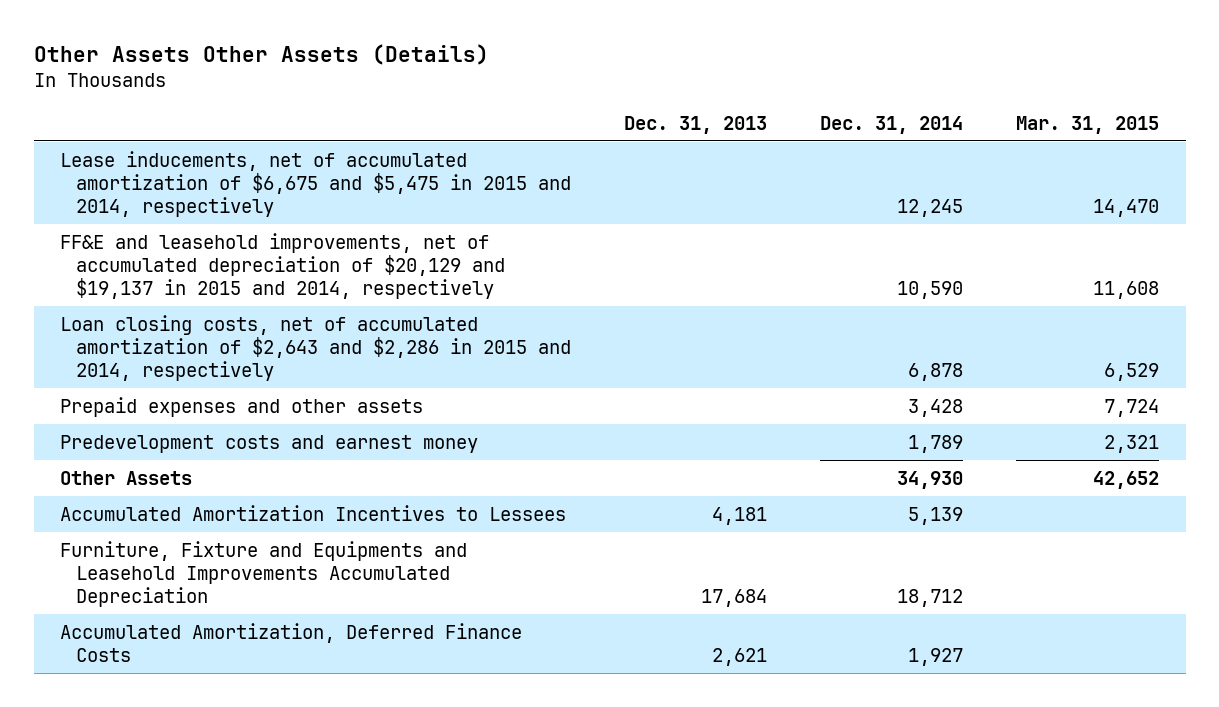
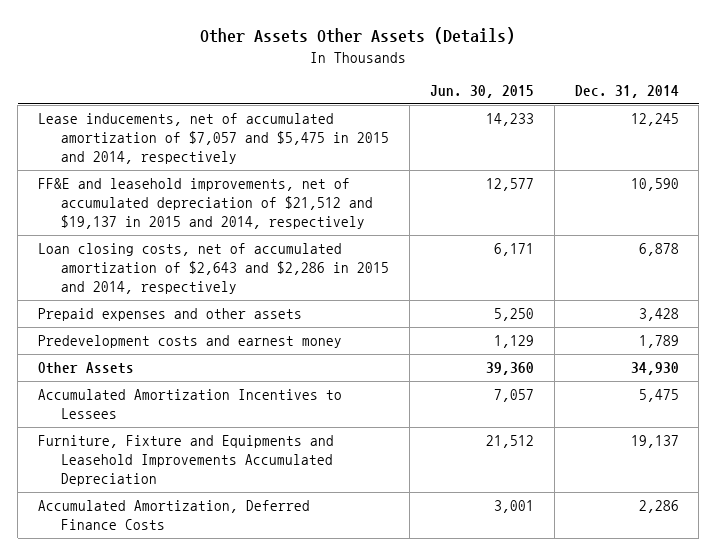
[623,115,767,134] Dec. 31, 2013 -> none
[1016,115,1160,134] Mar. 31, 2015 -> none
none -> [429,85,534,99] Jun. 30, 2015
[60,150,571,217] Lease inducements, net of accumulated amortization of $6,675 and $5,475 in 2015 and 2014, respectively -> [38,113,390,165] Lease inducements, net of accumulated amortization of $7,057 and $5,475 in 2015 and 2014, respectively
[60,232,505,299] FF&E and leasehold improvements, net of accumulated depreciation of $20,129 and $19,137 in 2015 and 2014, respectively -> [38,178,374,230] FF&E and leasehold improvements, net of accumulated depreciation of $21,512 and $19,137 in 2015 and 2014, respectively
[908,506,964,525] 5,139 -> [638,389,679,403] 5,475
[897,588,964,607] 18,712 -> [630,435,679,449] 19,137
[908,647,964,666] 1,927 -> [638,500,679,514] 2,286

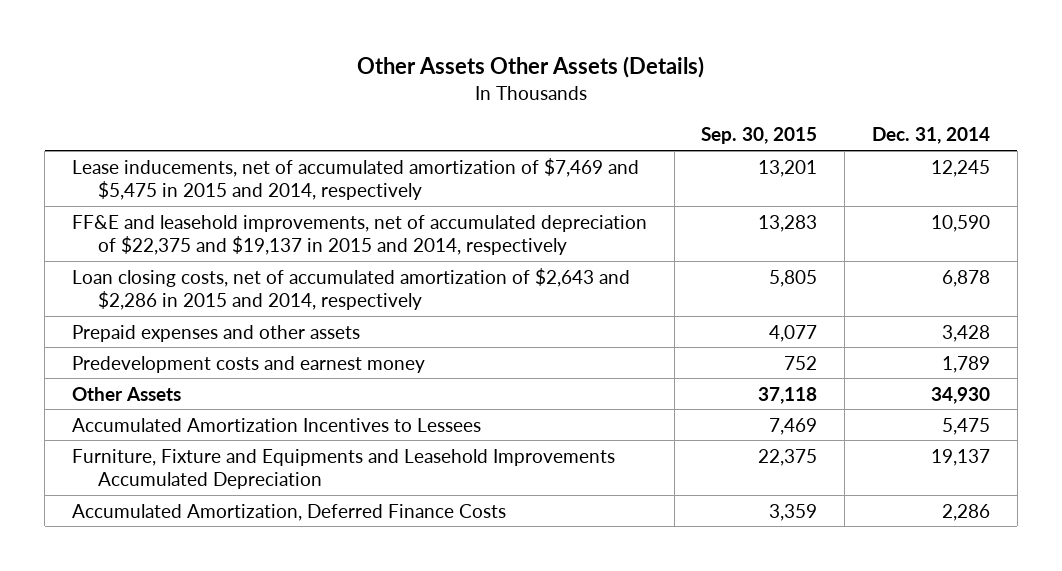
[429,85,534,99] Jun. 30, 2015 -> none
none -> [701,127,818,145] Sep. 30, 2015
[38,113,390,165] Lease inducements, net of accumulated amortization of $7,057 and $5,475 in 2015 and 2014, respectively -> [71,157,639,201] Lease inducements, net of accumulated amortization of $7,469 and $5,475 in 2015 and 2014, respectively
[38,178,374,230] FF&E and leasehold improvements, net of accumulated depreciation of $21,512 and $19,137 in 2015 and 2014, respectively -> [71,214,647,256] FF&E and leasehold improvements, net of accumulated depreciation of $22,375 and $19,137 in 2015 and 2014, respectively

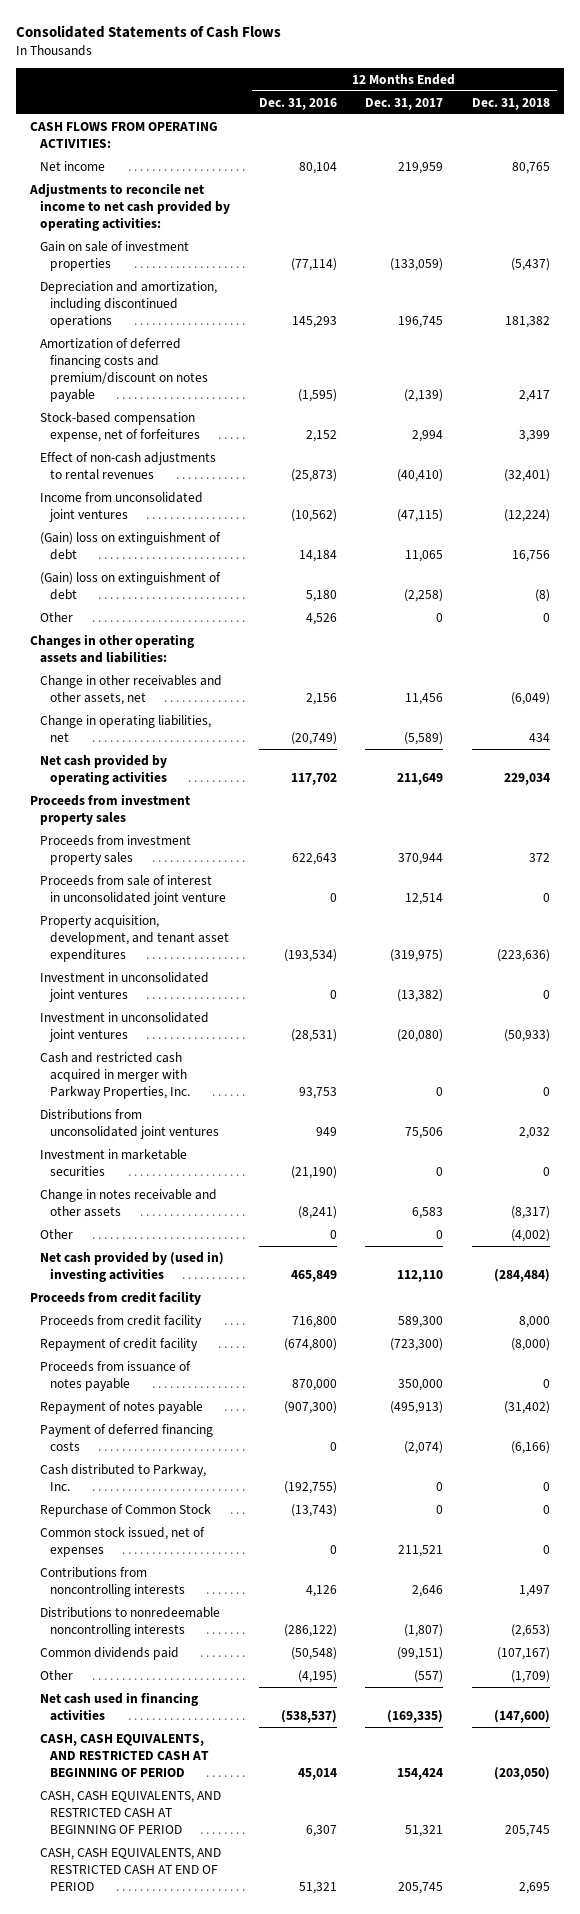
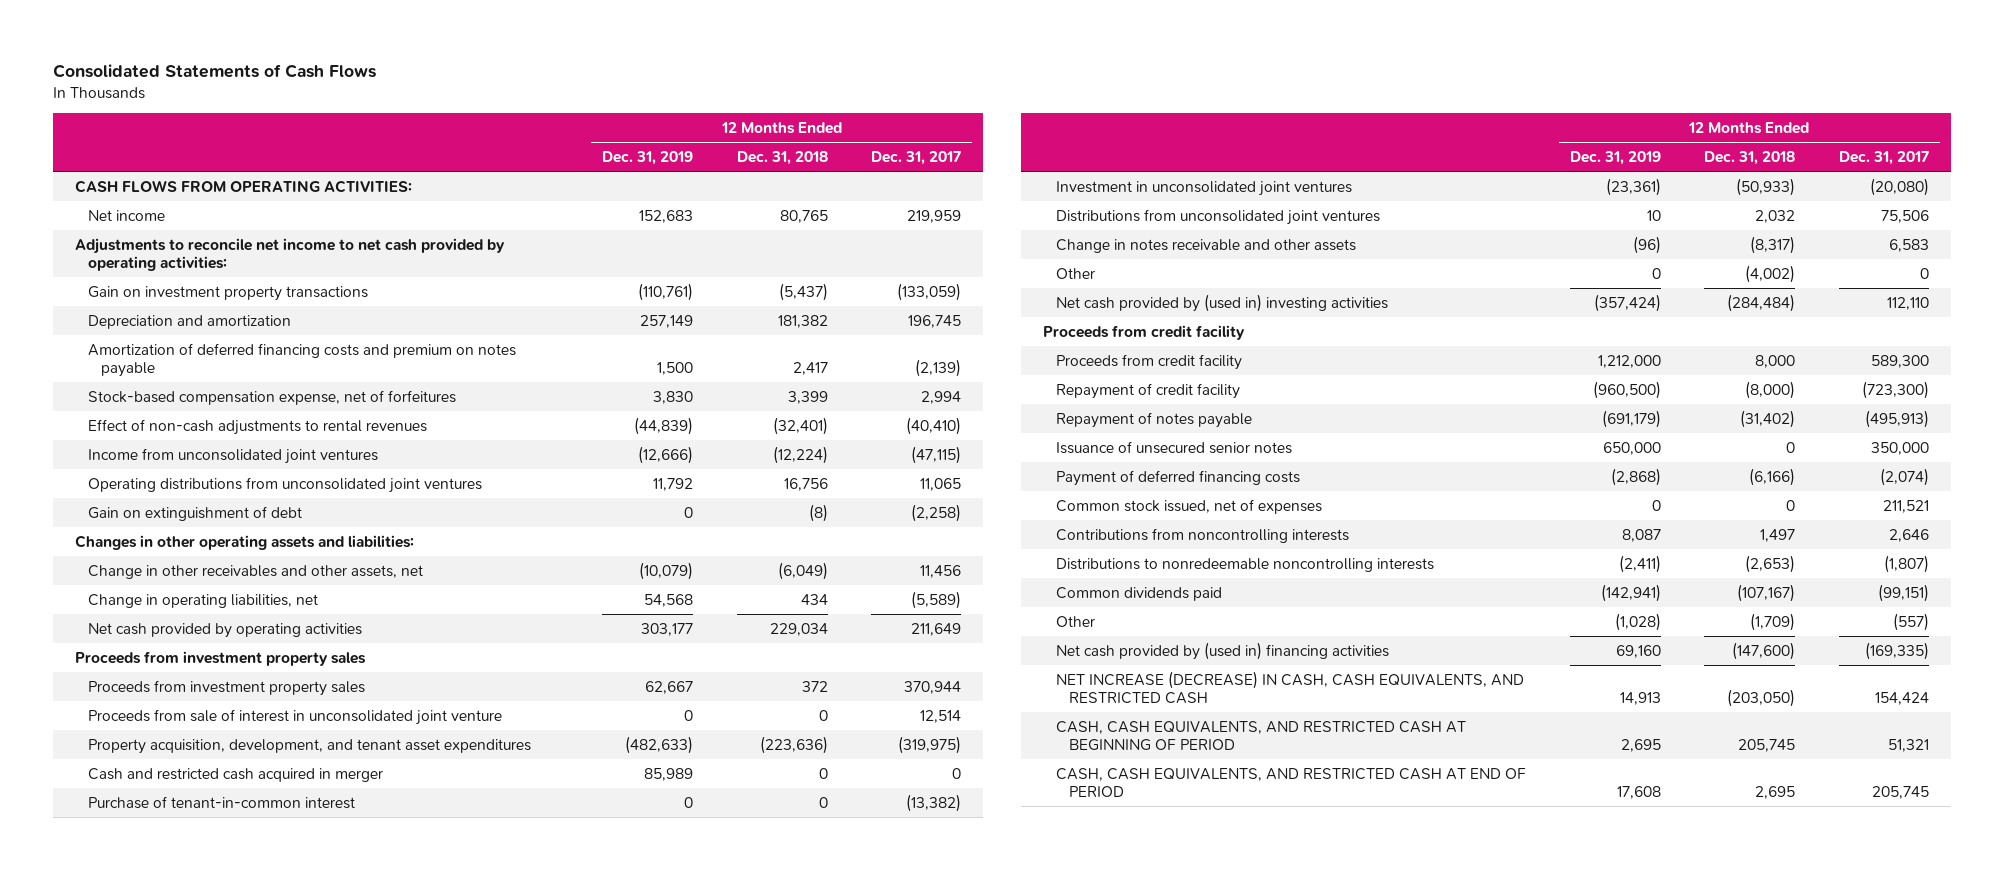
[258,97,337,110] Dec. 31, 2016 -> none
none -> [601,150,693,165] Dec. 31, 2019
[40,240,190,271] Gain on sale of investment properties -> [88,285,369,301] Gain on investment property transactions
[40,280,218,328] Depreciation and amortization, including discontinued operations -> [88,314,292,329] Depreciation and amortization
[40,337,209,402] Amortization of deferred financing costs and premium/discount on notes payable -> [88,342,517,377] Amortization of deferred financing costs and premium on notes payable
[40,611,74,622] Other -> none
[40,531,222,560] (Gain) loss on extinguishment of debt -> [88,476,483,493] Operating distributions from unconsolidated joint ventures
[40,571,222,600] (Gain) loss on extinguishment of debt -> [88,505,303,521] Gain on extinguishment of debt
none -> [88,767,384,782] Cash and restricted cash acquired in merger
[40,971,210,1002] Investment in unconsolidated joint ventures -> [88,795,356,809] Purchase of tenant-in-common interest
[40,1051,191,1099] Cash and restricted cash acquired in merger with Parkway Properties, Inc. -> none
[40,1148,188,1176] Investment in marketable securities -> none
[40,1360,192,1391] Proceeds from issuance of notes payable -> none
none -> [1055,440,1292,454] Issuance of unsecured senior notes
[40,1463,207,1491] Cash distributed to Parkway, Inc. -> none
[40,1503,212,1517] Repurchase of Common Stock -> none
[40,1691,199,1721] Net cash used in financing activities -> [1055,641,1389,660] Net cash provided by (used in) financing activities
[40,1733,210,1777] CASH, CASH EQUIVALENTS, AND RESTRICTED CASH AT BEGINNING OF PERIOD -> [1055,670,1524,704] NET INCREASE (DECREASE) IN CASH, CASH EQUIVALENTS, AND RESTRICTED CASH

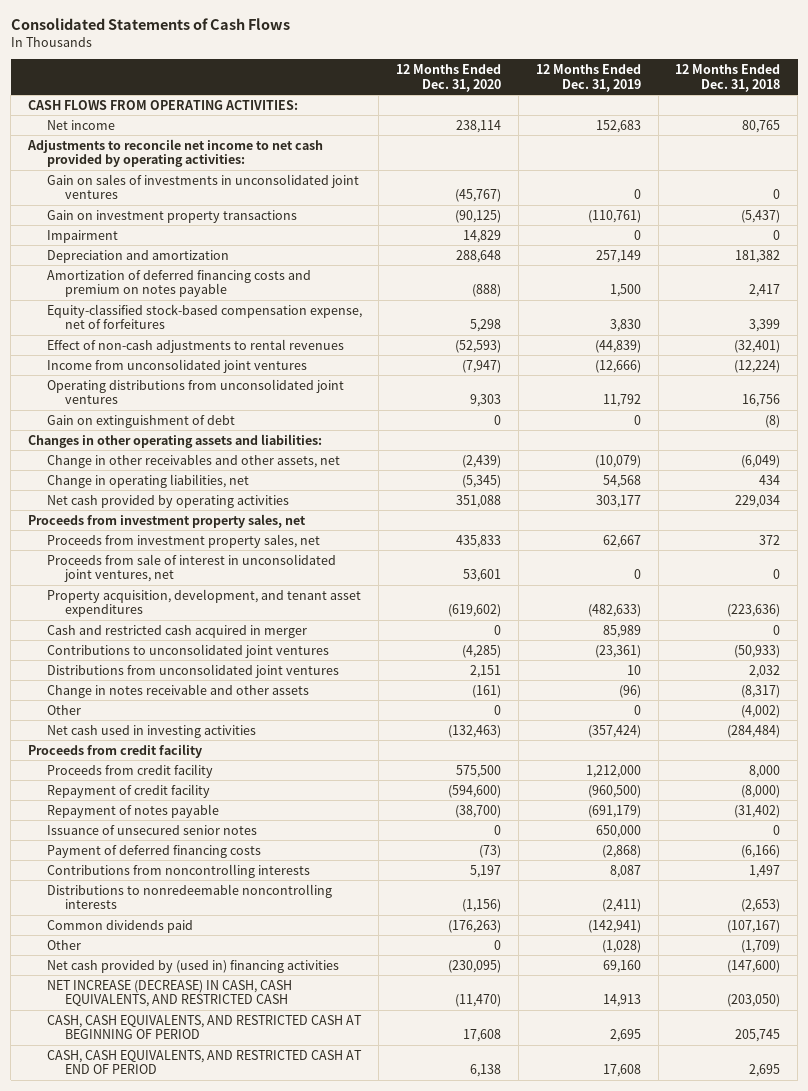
[871,150,962,165] Dec. 31, 2017 -> none
none -> [396,63,502,92] 12 Months Ended Dec. 31, 2020
none -> [46,173,359,200] Gain on sales of investments in unconsolidated joint ventures
none -> [46,229,118,243] Impairment
[88,389,457,405] Stock-based compensation expense, net of forfeitures -> [46,303,362,330] Equity-classified stock-based compensation expense, net of forfeitures
[75,650,367,666] Proceeds from investment property sales -> [27,513,306,528] Proceeds from investment property sales, net
[88,679,366,696] Proceeds from investment property sales -> [46,533,320,548] Proceeds from investment property sales, net
[88,708,503,725] Proceeds from sale of interest in unconsolidated joint venture -> [46,553,336,583] Proceeds from sale of interest in unconsolidated joint ventures, net
[88,795,356,809] Purchase of tenant-in-common interest -> none
[1055,180,1352,196] Investment in unconsolidated joint ventures -> [46,643,329,658] Contributions to unconsolidated joint ventures
[1055,293,1388,312] Net cash provided by (used in) investing activities -> [46,724,256,738] Net cash used in investing activities
[1055,498,1322,514] Common stock issued, net of expenses -> none

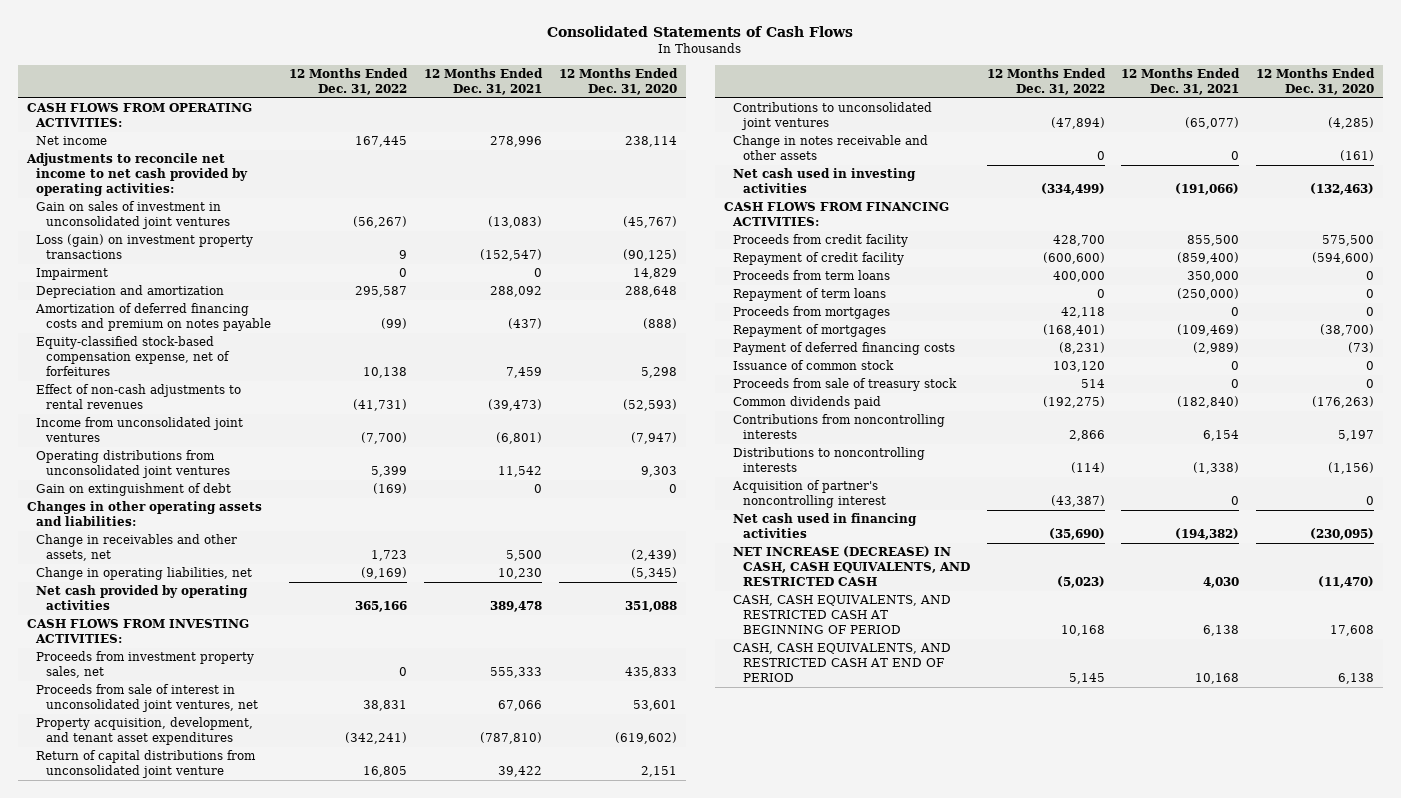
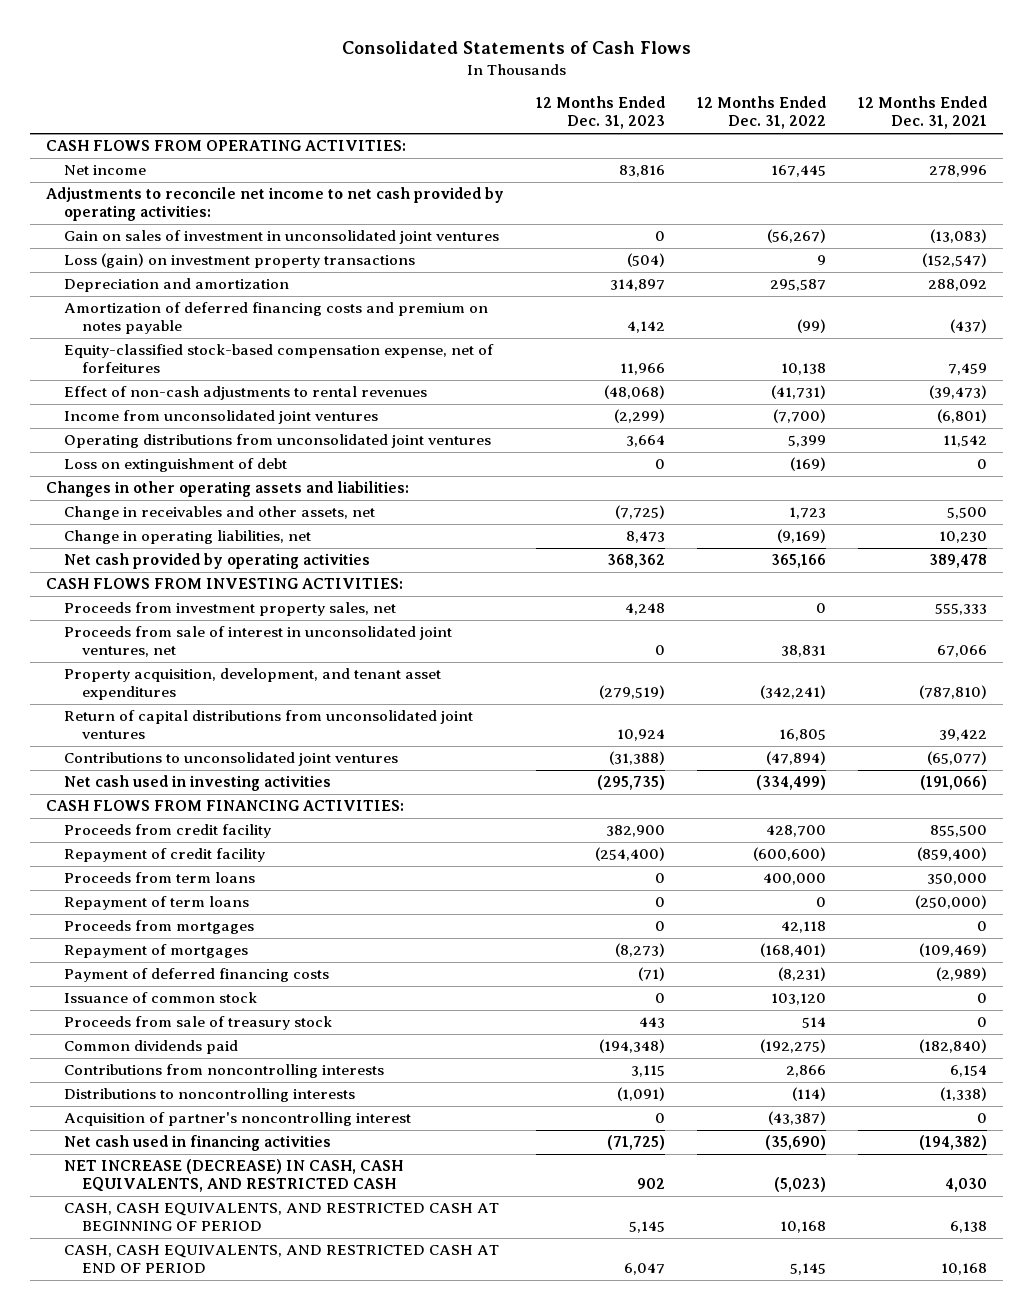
[559,67,679,95] 12 Months Ended Dec. 31, 2020 -> none
none -> [536,96,666,130] 12 Months Ended Dec. 31, 2023
[36,268,109,281] Impairment -> none
[36,483,232,497] Gain on extinguishment of debt -> [64,458,288,473] Loss on extinguishment of debt
[36,750,257,779] Return of capital distributions from unconsolidated joint venture -> [64,710,474,740] Return of capital distributions from unconsolidated joint ventures
[733,135,929,161] Change in notes receivable and other assets -> none

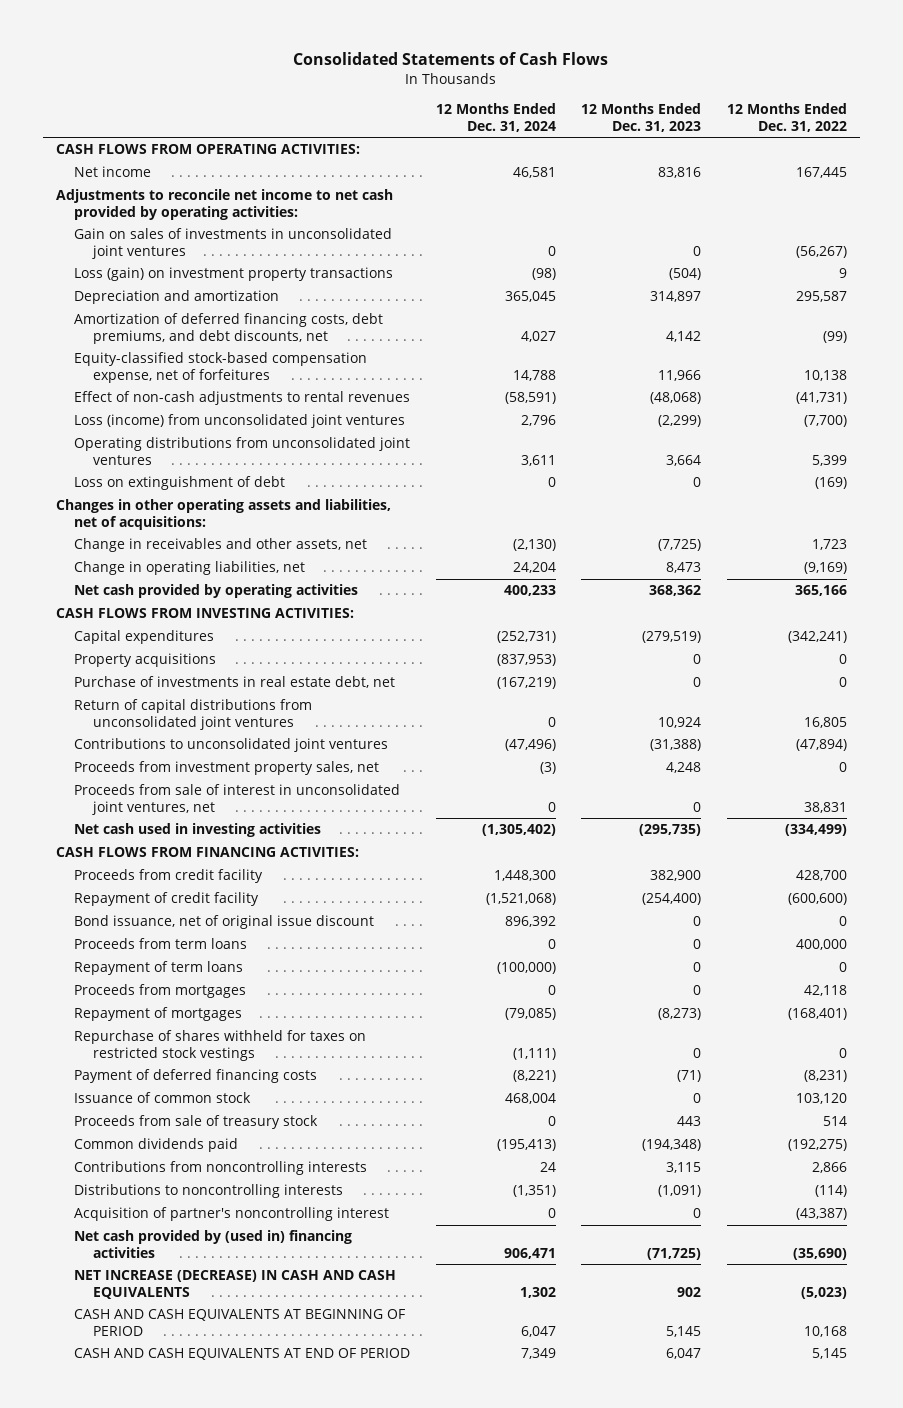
[857,96,987,130] 12 Months Ended Dec. 31, 2021 -> none
none -> [435,103,556,132] 12 Months Ended Dec. 31, 2024
[64,230,500,245] Gain on sales of investment in unconsolidated joint ventures -> [74,228,393,260] Gain on sales of investments in unconsolidated joint ventures
[64,302,489,335] Amortization of deferred financing costs and premium on notes payable -> [74,313,384,345] Amortization of deferred financing costs, debt premiums, and debt discounts, net
[64,410,379,425] Income from unconsolidated joint ventures -> [74,414,406,429] Loss (income) from unconsolidated joint ventures
[46,481,410,498] Changes in other operating assets and liabilities: -> [55,499,391,531] Changes in other operating assets and liabilities, net of acquisitions:
[64,668,442,701] Property acquisition, development, and tenant asset expenditures -> [74,630,215,645] Capital expenditures
none -> [74,653,217,668] Property acquisitions
none -> [74,676,396,689] Purchase of investments in real estate debt, net
[64,602,397,617] Proceeds from investment property sales, net -> [74,761,380,776] Proceeds from investment property sales, net
[64,626,453,658] Proceeds from sale of interest in unconsolidated joint ventures, net -> [74,784,401,816] Proceeds from sale of interest in unconsolidated joint ventures, net
none -> [74,915,375,930] Bond issuance, net of original issue discount
none -> [74,1030,367,1062] Repurchase of shares withheld for taxes on restricted stock vestings
[64,1135,332,1152] Net cash used in financing activities -> [74,1230,353,1259] Net cash provided by (used in) financing activities
[64,1159,404,1193] NET INCREASE (DECREASE) IN CASH, CASH EQUIVALENTS, AND RESTRICTED CASH -> [74,1270,397,1300] NET INCREASE (DECREASE) IN CASH AND CASH EQUIVALENTS
[64,1203,500,1232] CASH, CASH EQUIVALENTS, AND RESTRICTED CASH AT BEGINNING OF PERIOD -> [74,1309,406,1337] CASH AND CASH EQUIVALENTS AT BEGINNING OF PERIOD
[64,1245,500,1274] CASH, CASH EQUIVALENTS, AND RESTRICTED CASH AT END OF PERIOD -> [74,1348,411,1361] CASH AND CASH EQUIVALENTS AT END OF PERIOD

